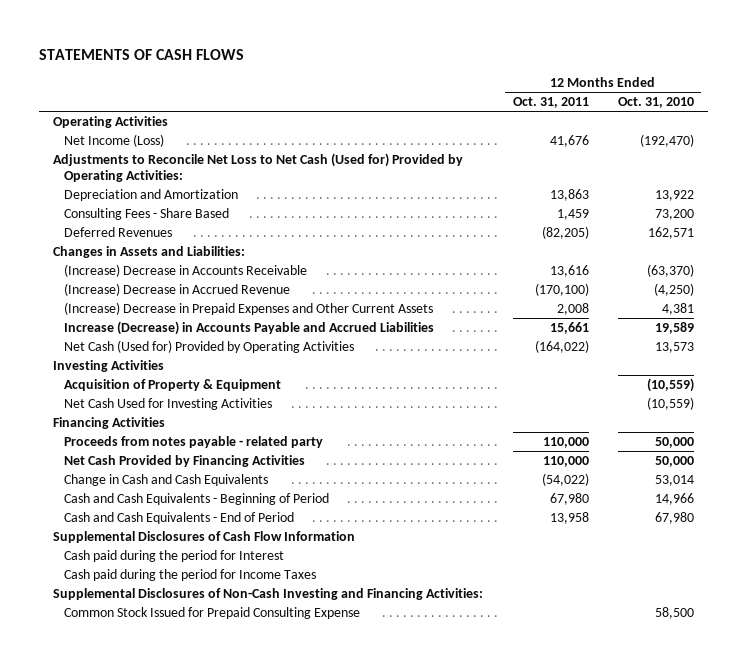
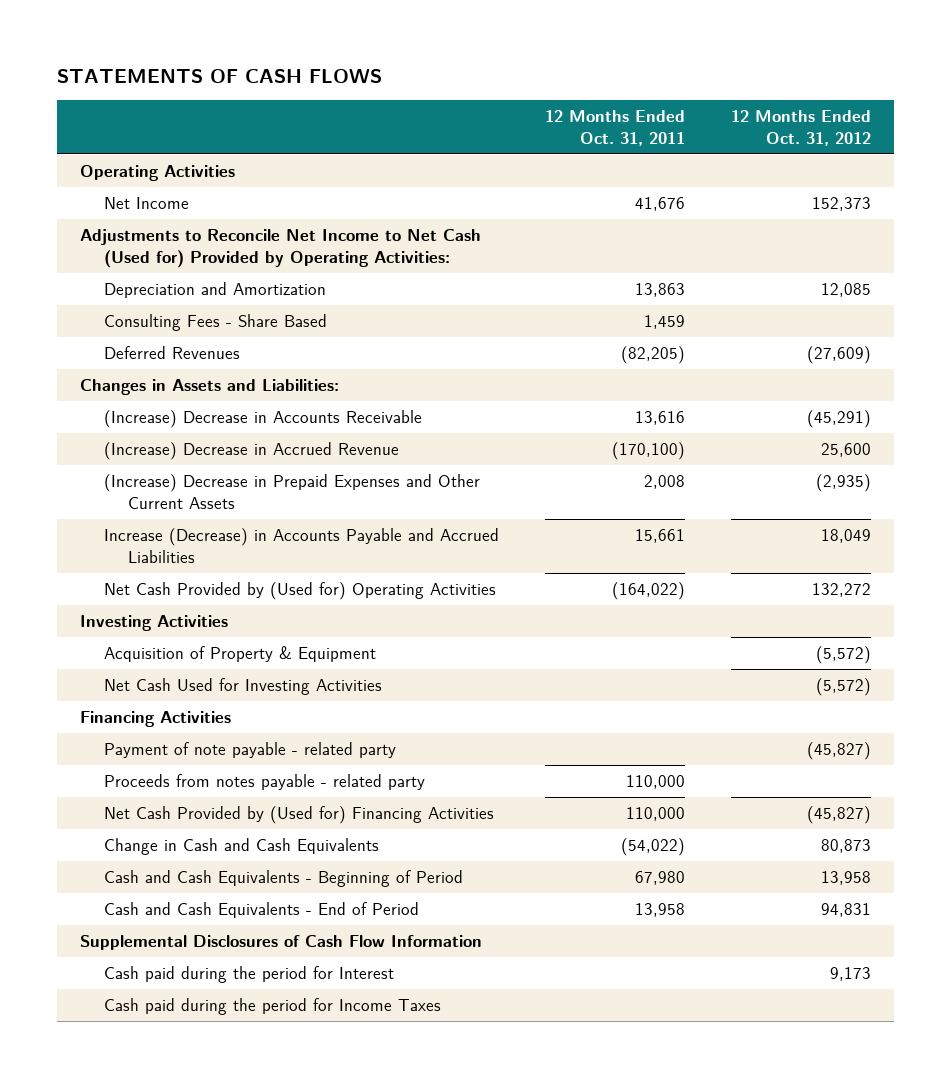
[617,97,694,109] Oct. 31, 2010 -> none
none -> [730,110,871,146] 12 Months Ended Oct. 31, 2012
[64,133,165,147] Net Income (Loss) -> [104,196,190,209] Net Income
[53,152,464,182] Adjustments to Reconcile Net Loss to Net Cash (Used for) Provided by Operating Activities: -> [79,228,481,268] Adjustments to Reconcile Net Income to Net Cash (Used for) Provided by Operating Activities:
[64,339,355,353] Net Cash (Used for) Provided by Operating Activities -> [104,581,497,600] Net Cash Provided by (Used for) Operating Activities
none -> [104,741,397,758] Payment of note payable - related party
[64,454,306,467] Net Cash Provided by Financing Activities -> [104,805,495,824] Net Cash Provided by (Used for) Financing Activities
[53,587,484,600] Supplemental Disclosures of Non-Cash Investing and Financing Activities: -> none
[64,606,361,619] Common Stock Issued for Prepaid Consulting Expense -> none

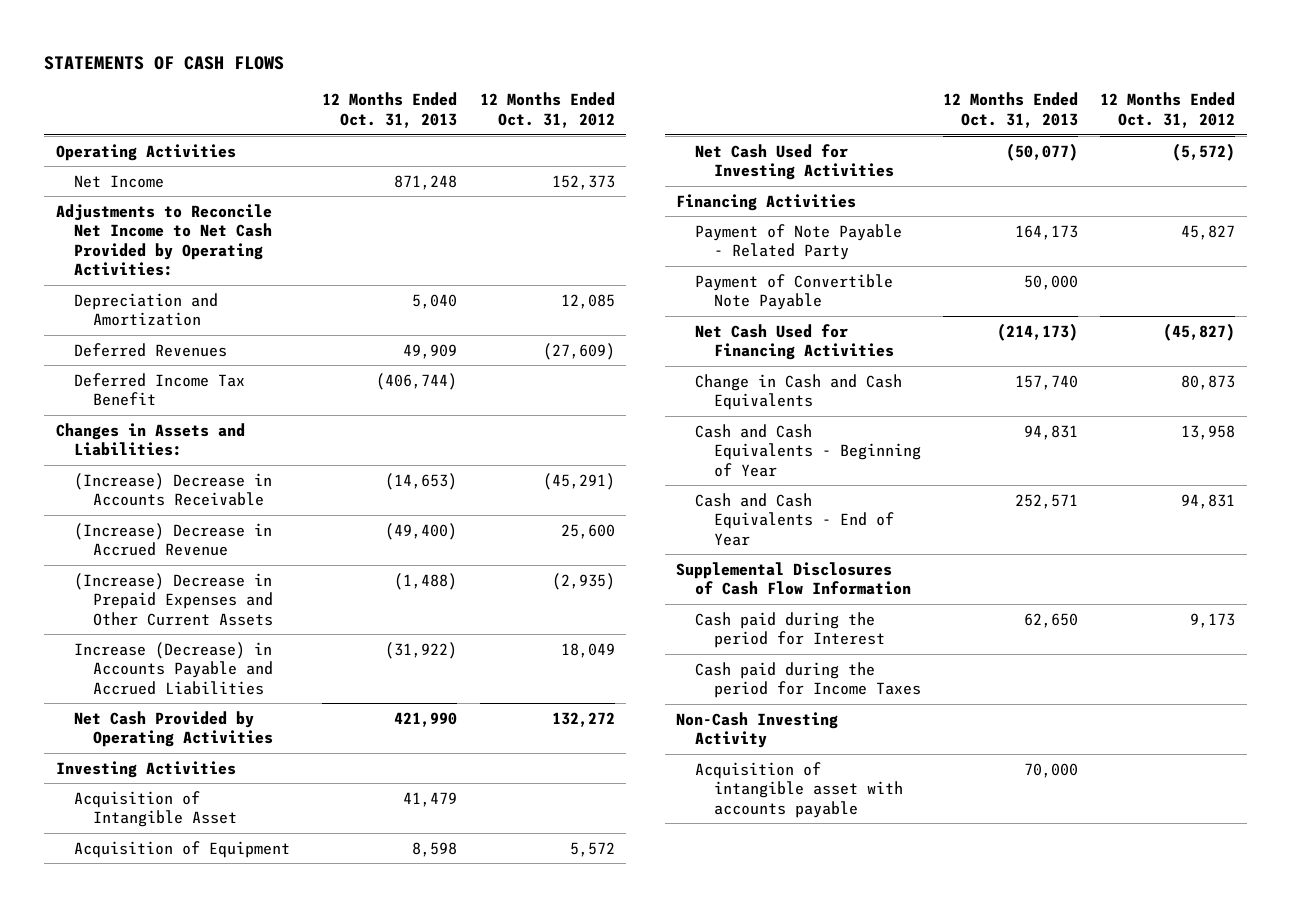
[544,110,685,146] 12 Months Ended Oct. 31, 2011 -> none
none -> [322,92,458,128] 12 Months Ended Oct. 31, 2013
[79,228,481,268] Adjustments to Reconcile Net Income to Net Cash (Used for) Provided by Operating Activities: -> [55,203,273,277] Adjustments to Reconcile Net Income to Net Cash Provided by Operating Activities:
[104,313,328,331] Consulting Fees - Share Based -> none
none -> [74,372,246,407] Deferred Income Tax Benefit
[104,581,497,600] Net Cash Provided by (Used for) Operating Activities -> [74,710,273,748] Net Cash Provided by Operating Activities
none -> [74,790,237,828] Acquisition of Intangible Asset
[104,645,377,662] Acquisition of Property & Equipment -> [74,840,291,858] Acquisition of Equipment
[815,645,871,664] (5,572) -> [569,841,615,857] 5,572
[104,773,426,790] Proceeds from notes payable - related party -> none
[104,741,397,758] Payment of note payable - related party -> [695,223,903,261] Payment of Note Payable - Related Party
[806,741,871,760] (45,827) -> [1181,224,1236,240] 45,827
none -> [695,273,894,311] Payment of Convertible Note Payable
[104,805,495,824] Net Cash Provided by (Used for) Financing Activities -> [695,323,894,361] Net Cash Used for Financing Activities
[104,869,464,887] Cash and Cash Equivalents - Beginning of Period -> [695,423,921,477] Cash and Cash Equivalents - Beginning of Year
[104,901,420,918] Cash and Cash Equivalents - End of Period -> [695,492,894,546] Cash and Cash Equivalents - End of Year
none -> [676,711,839,749] Non-Cash Investing Activity
none -> [695,761,903,818] Acquisition of intangible asset with accounts payable

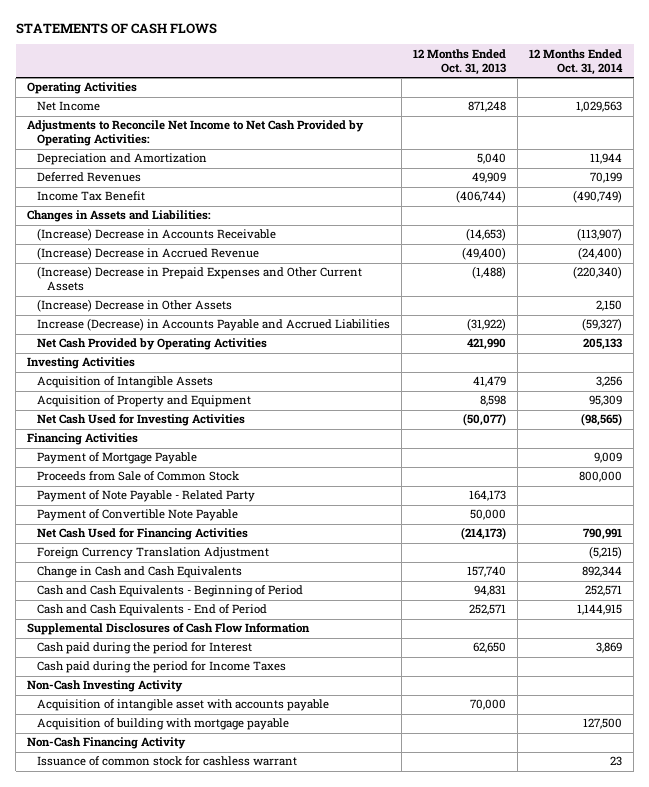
[479,92,615,128] 12 Months Ended Oct. 31, 2012 -> none
none -> [528,48,623,75] 12 Months Ended Oct. 31, 2014
[74,372,246,407] Deferred Income Tax Benefit -> [36,191,145,202] Income Tax Benefit
none -> [36,299,232,313] (Increase) Decrease in Other Assets
[74,790,237,828] Acquisition of Intangible Asset -> [36,376,213,389] Acquisition of Intangible Assets
[74,840,291,858] Acquisition of Equipment -> [36,395,251,408] Acquisition of Property and Equipment
none -> [36,452,197,465] Payment of Mortgage Payable
none -> [36,471,239,482] Proceeds from Sale of Common Stock
none -> [36,547,269,560] Foreign Currency Translation Adjustment
[695,423,921,477] Cash and Cash Equivalents - Beginning of Year -> [36,585,303,598] Cash and Cash Equivalents - Beginning of Period
[695,492,894,546] Cash and Cash Equivalents - End of Year -> [36,604,267,617] Cash and Cash Equivalents - End of Period
none -> [36,718,289,731] Acquisition of building with mortgage payable
none -> [27,737,187,750] Non-Cash Financing Activity
none -> [36,756,297,767] Issuance of common stock for cashless warrant

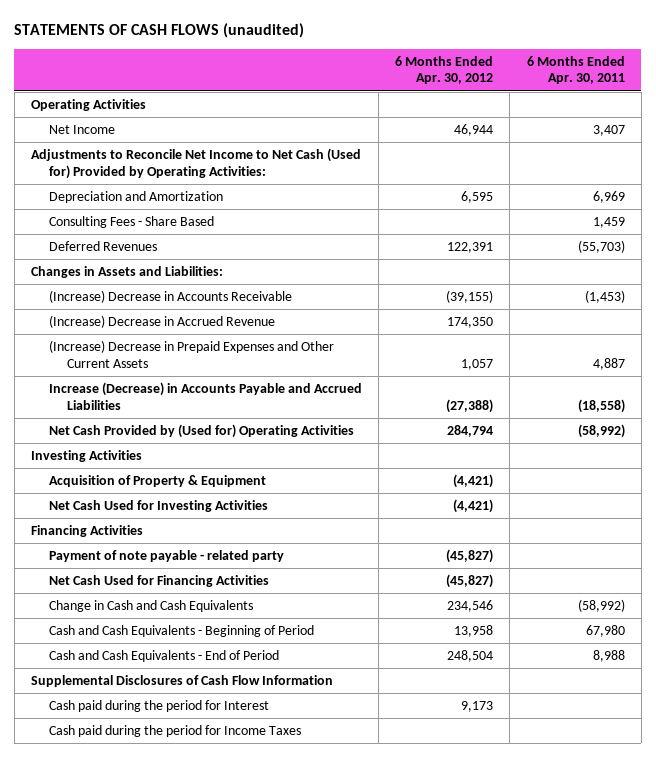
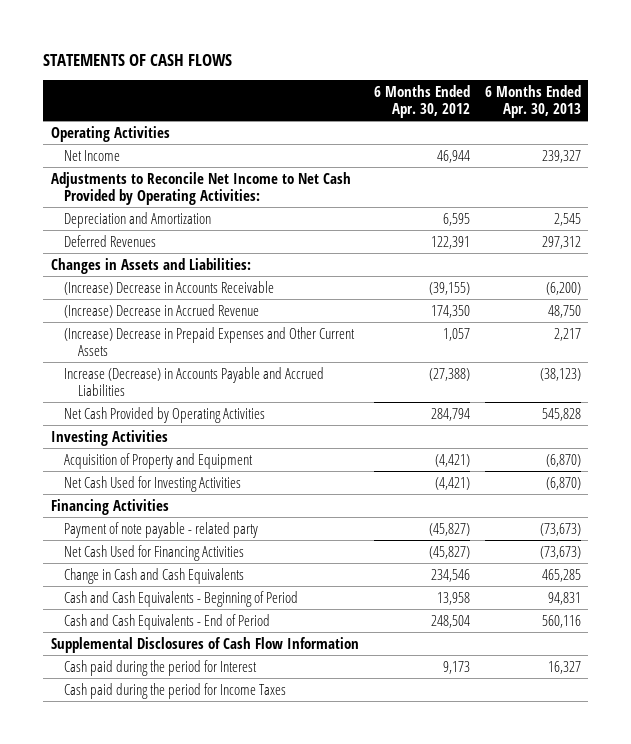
[14,23,305,39] STATEMENTS OF CASH FLOWS (unaudited) -> [43,53,233,66] STATEMENTS OF CASH FLOWS
[526,55,625,85] 6 Months Ended Apr. 30, 2011 -> none
none -> [484,84,581,119] 6 Months Ended Apr. 30, 2013
[30,148,361,179] Adjustments to Reconcile Net Income to Net Cash (Used for) Provided by Operating Activities: -> [50,171,351,206] Adjustments to Reconcile Net Income to Net Cash Provided by Operating Activities:
[49,216,215,229] Consulting Fees - Share Based -> none
[49,424,355,439] Net Cash Provided by (Used for) Operating Activities -> [64,406,266,423] Net Cash Provided by Operating Activities
[49,475,267,488] Acquisition of Property & Equipment -> [64,452,254,469] Acquisition of Property and Equipment

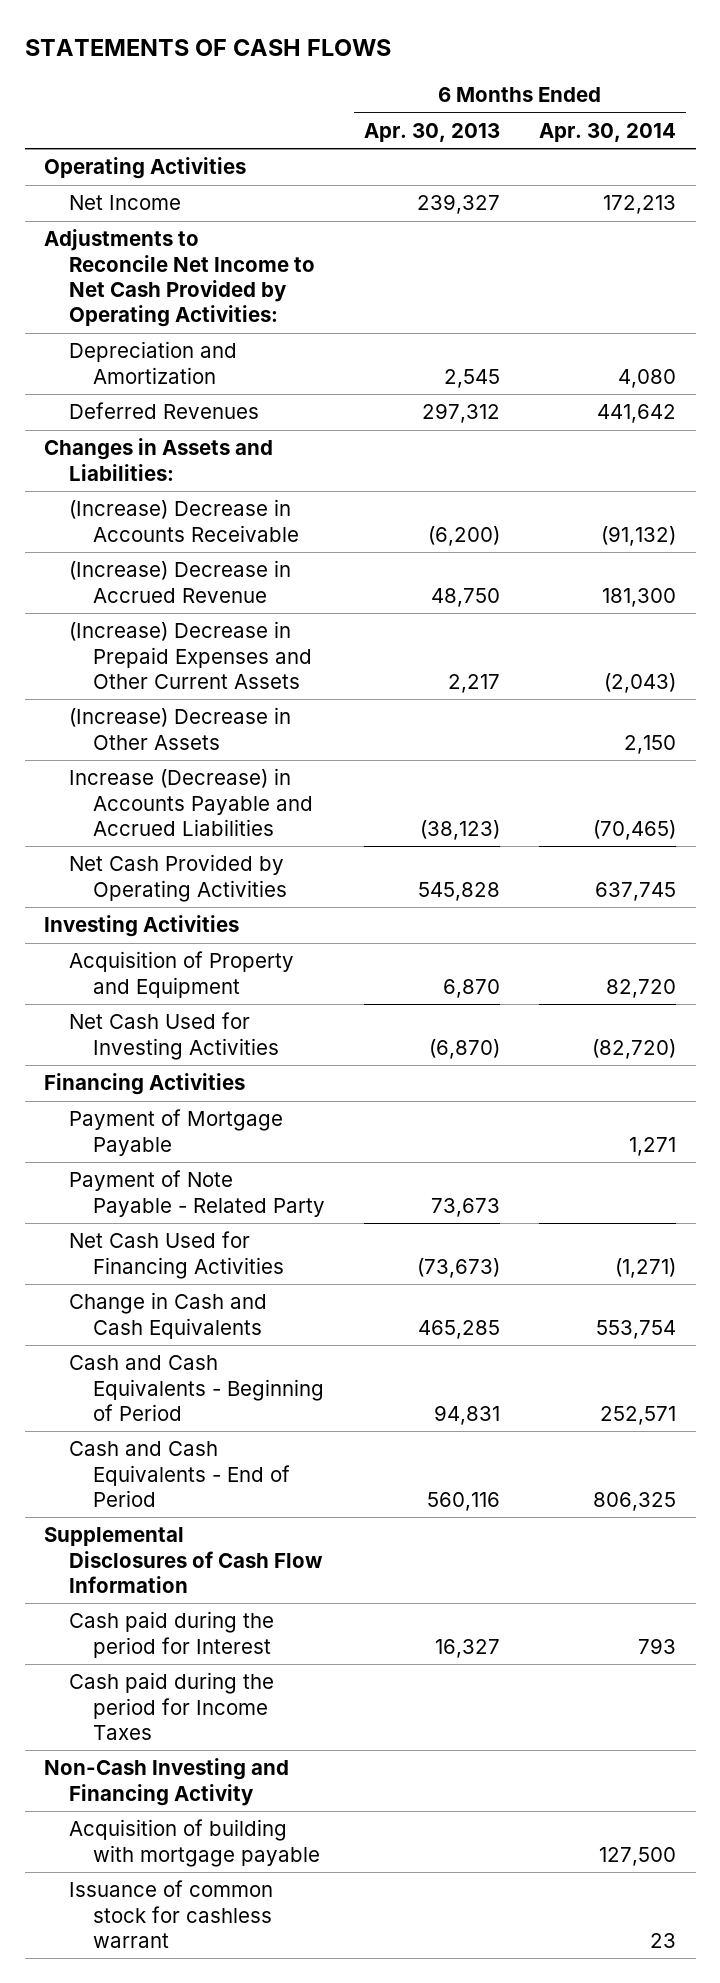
[373,84,470,119] 6 Months Ended Apr. 30, 2012 -> none
none -> [539,122,677,142] Apr. 30, 2014
none -> [68,707,291,750] (Increase) Decrease in Other Assets
[545,453,581,467] (6,870) -> [443,978,501,998] 6,870
none -> [68,1109,283,1156] Payment of Mortgage Payable
[64,521,259,538] Payment of note payable - related party -> [68,1170,326,1217] Payment of Note Payable - Related Party
[539,522,581,536] (73,673) -> [431,1197,501,1217] 73,673
none -> [43,1758,289,1806] Non-Cash Investing and Financing Activity
none -> [68,1819,321,1867] Acquisition of building with mortgage payable
none -> [68,1880,273,1949] Issuance of common stock for cashless warrant

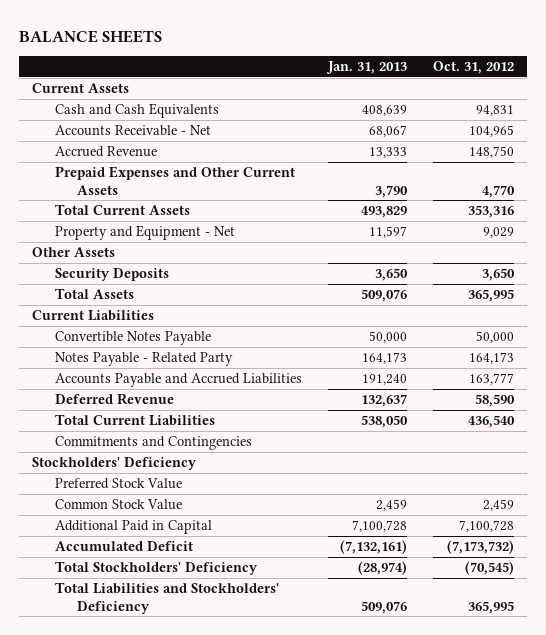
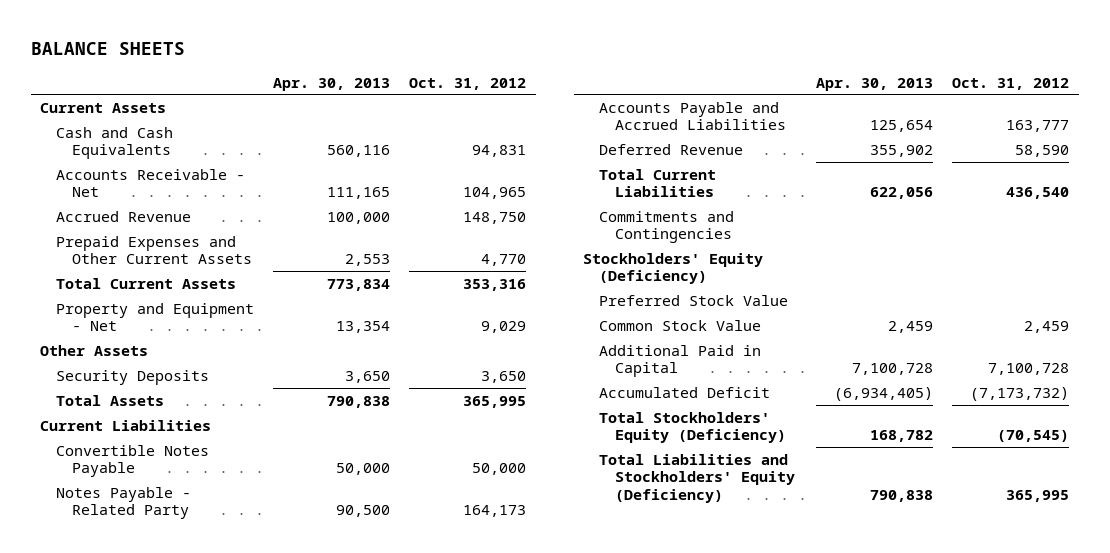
[325,61,407,75] Jan. 31, 2013 -> none
none -> [273,77,391,91] Apr. 30, 2013
[32,457,198,471] Stockholders' Deficiency -> [583,252,764,285] Stockholders' Equity (Deficiency)
[54,561,258,576] Total Stockholders' Deficiency -> [598,411,786,444] Total Stockholders' Equity (Deficiency)
[54,582,279,614] Total Liabilities and Stockholders' Deficiency -> [598,453,795,504] Total Liabilities and Stockholders' Equity (Deficiency)

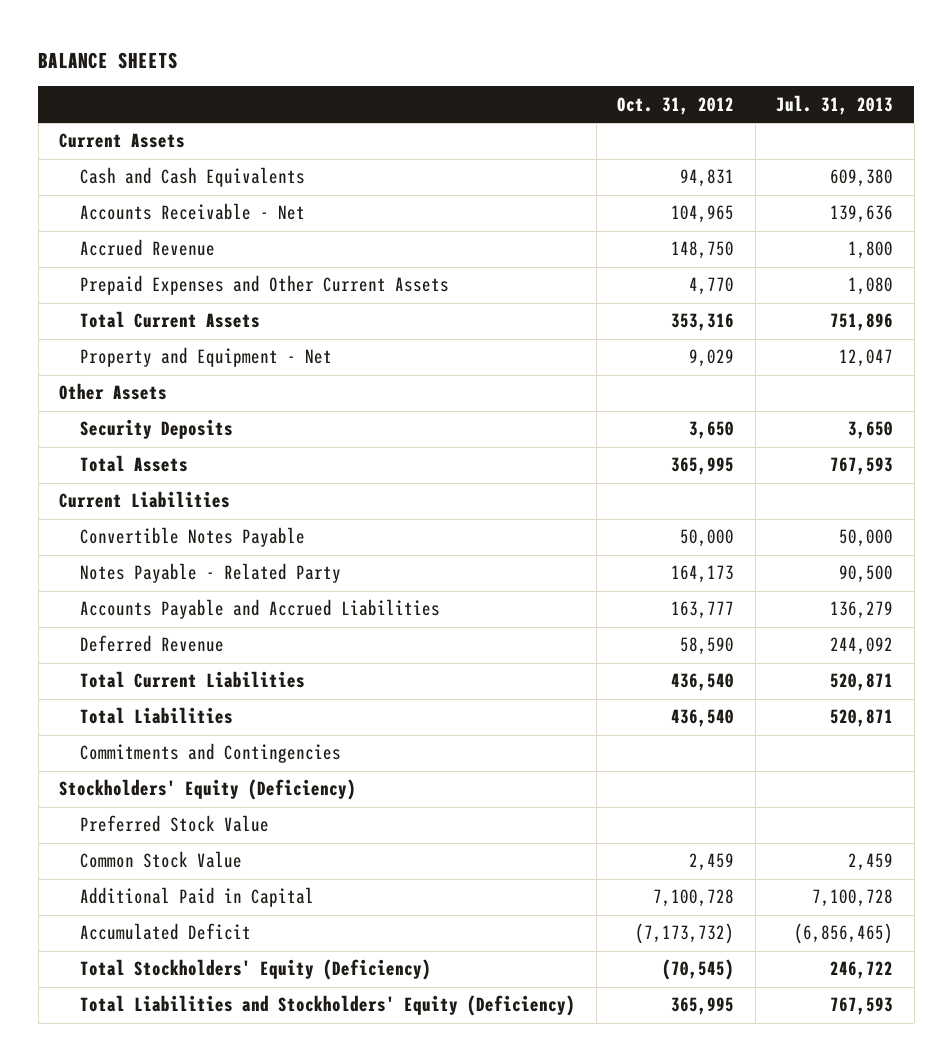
[273,77,391,91] Apr. 30, 2013 -> none
none -> [776,94,894,115] Jul. 31, 2013
none -> [80,707,234,725] Total Liabilities

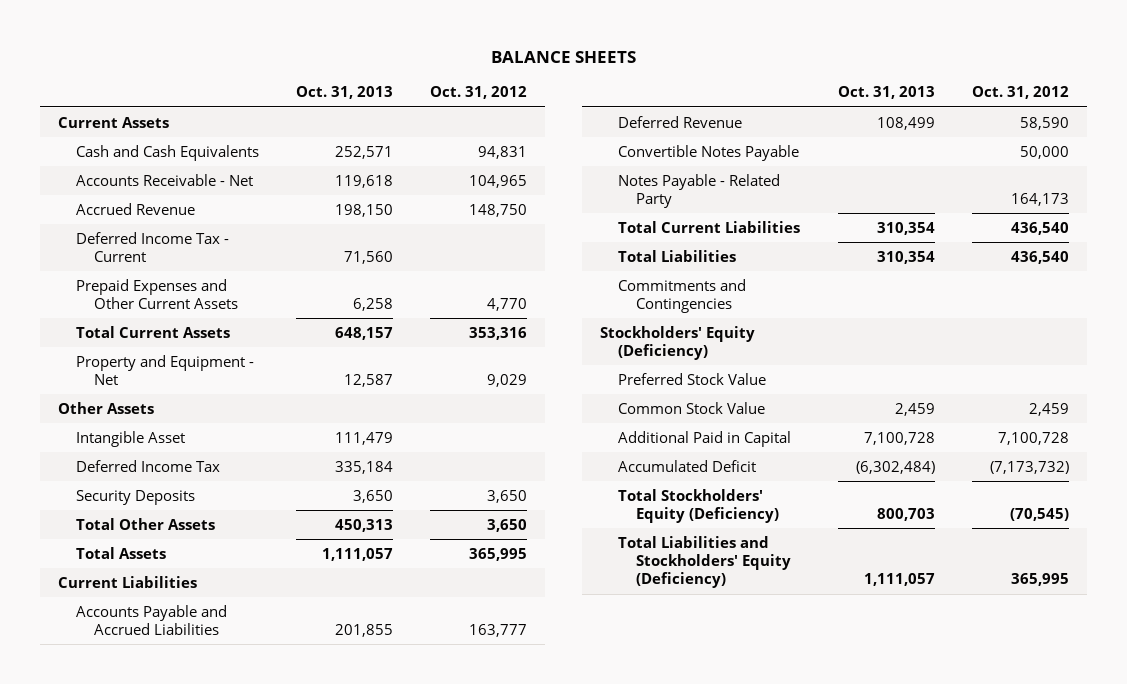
[776,94,894,115] Jul. 31, 2013 -> none
none -> [296,86,394,100] Oct. 31, 2013
none -> [76,231,230,263] Deferred Income Tax - Current
none -> [76,430,186,447] Intangible Asset
none -> [76,459,221,472] Deferred Income Tax
none -> [76,517,216,530] Total Other Assets
[80,527,306,548] Convertible Notes Payable -> [618,144,800,161] Convertible Notes Payable
[80,563,342,584] Notes Payable - Related Party -> [618,173,781,209] Notes Payable - Related Party

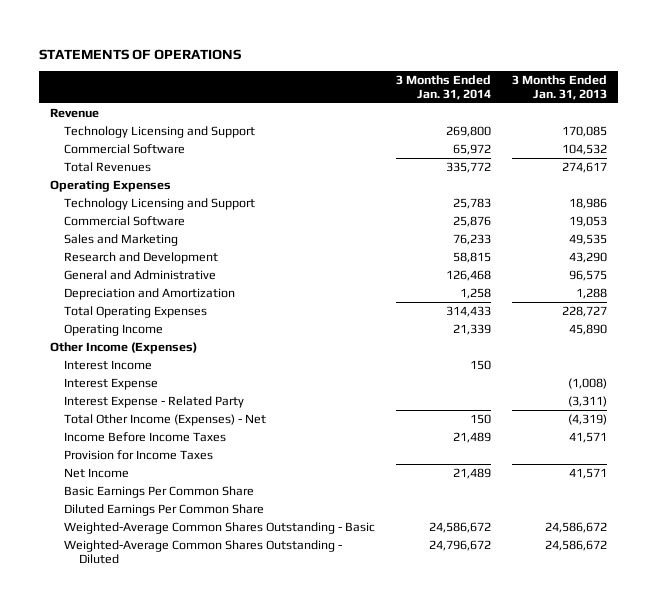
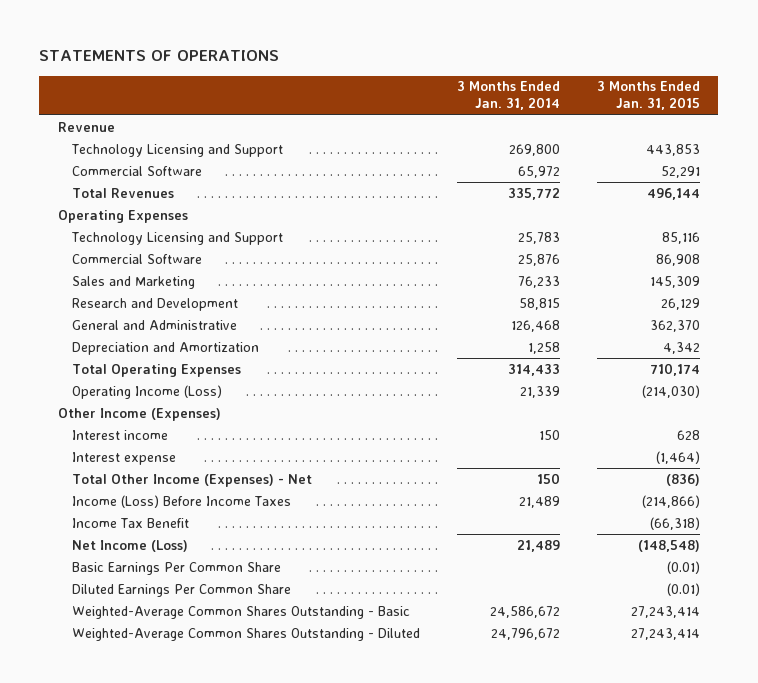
[512,74,608,100] 3 Months Ended Jan. 31, 2013 -> none
none -> [596,81,700,111] 3 Months Ended Jan. 31, 2015
[64,323,164,336] Operating Income -> [71,384,222,399] Operating Income (Loss)
[64,395,245,408] Interest Expense - Related Party -> none
[64,359,153,370] Interest Income -> [71,429,168,440] Interest income
[64,377,159,390] Interest Expense -> [71,451,176,465] Interest expense
[64,431,227,442] Income Before Income Taxes -> [71,494,291,508] Income (Loss) Before Income Taxes
[64,449,214,460] Provision for Income Taxes -> [71,517,189,528] Income Tax Benefit
[64,467,130,478] Net Income -> [71,539,188,552] Net Income (Loss)

